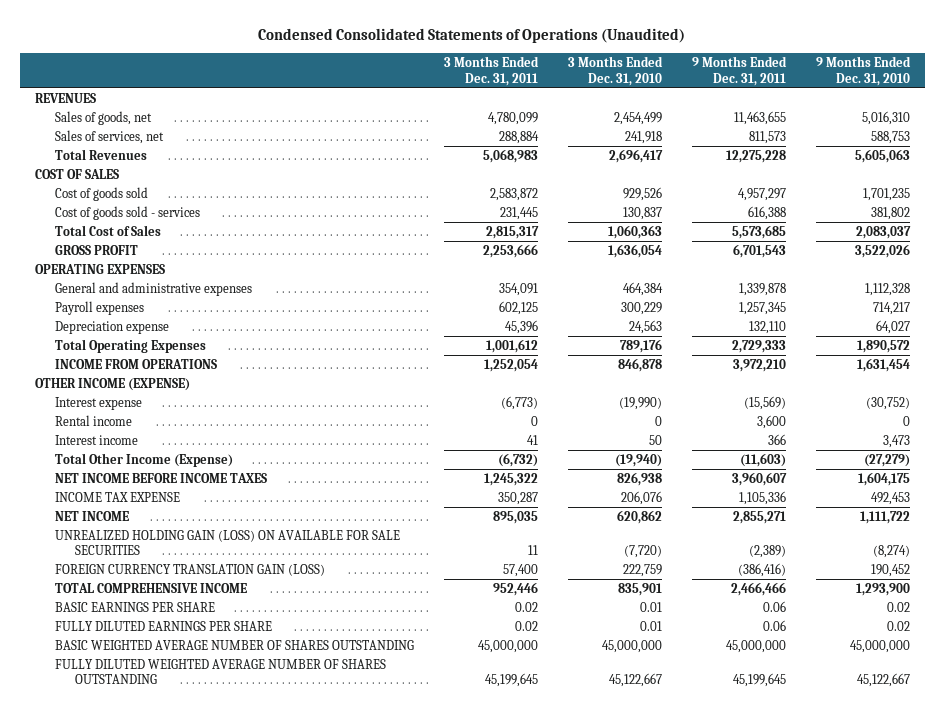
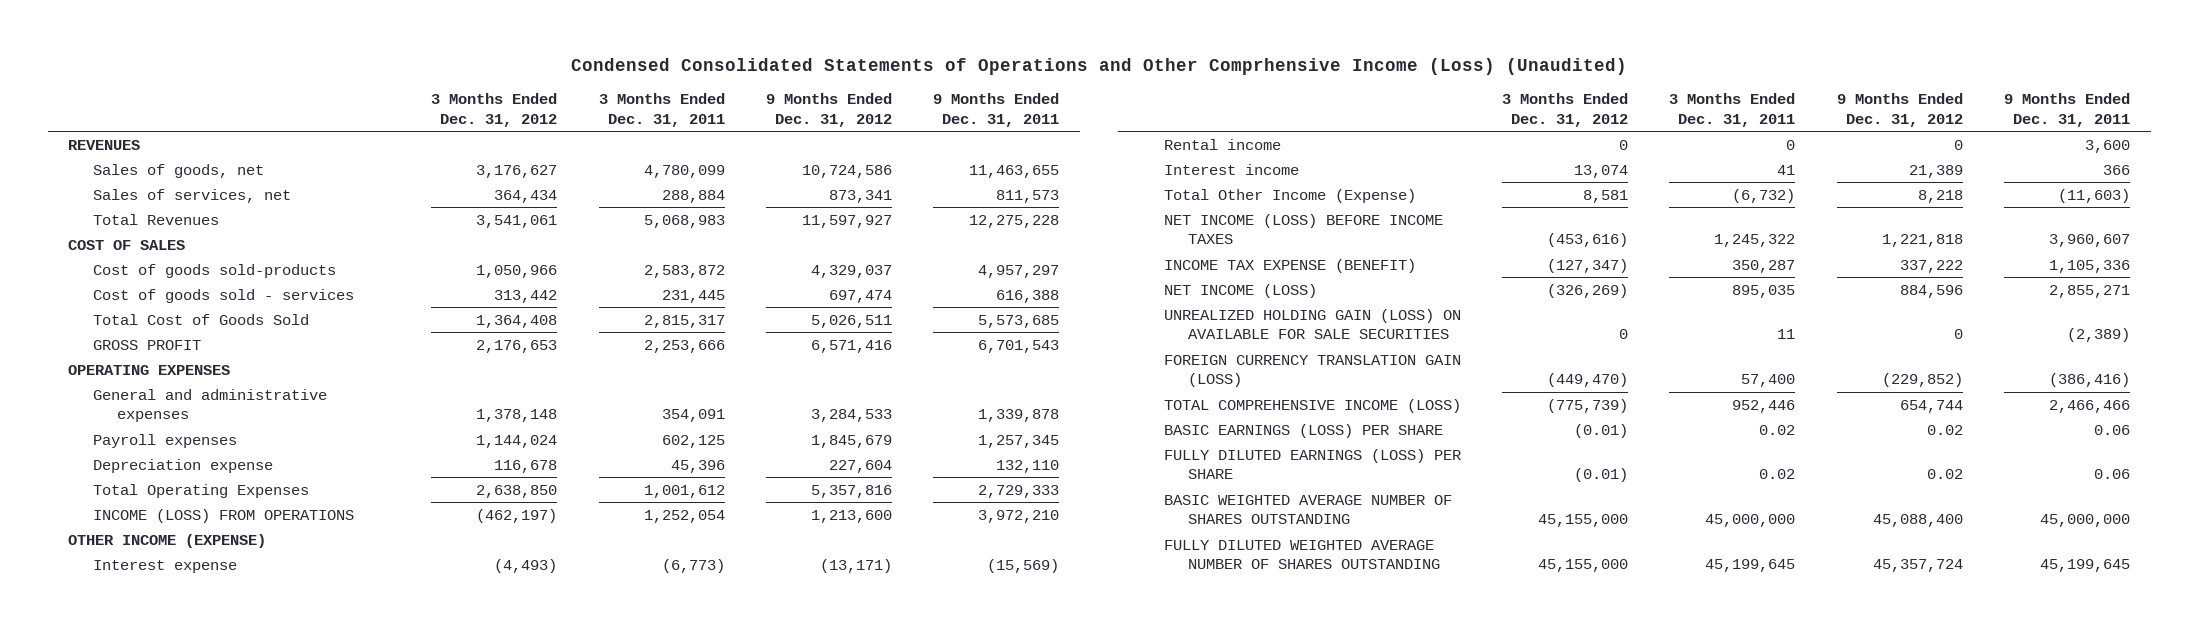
[258,28,686,44] Condensed Consolidated Statements of Operations (Unaudited) -> [571,58,1628,76] Condensed Consolidated Statements of Operations and Other Comprhensive Income (Loss) (Unaudited)
[567,56,663,86] 3 Months Ended Dec. 31, 2010 -> none
[816,56,912,86] 9 Months Ended Dec. 31, 2010 -> none
none -> [431,93,558,127] 3 Months Ended Dec. 31, 2012
none -> [765,93,892,127] 9 Months Ended Dec. 31, 2012
[54,186,148,201] Cost of goods sold -> [92,263,336,278] Cost of goods sold-products
[54,224,161,236] Total Cost of Sales -> [92,313,309,325] Total Cost of Goods Sold
[54,358,217,369] INCOME FROM OPERATIONS -> [92,508,354,523] INCOME (LOSS) FROM OPERATIONS
[54,472,267,483] NET INCOME BEFORE INCOME TAXES -> [1163,213,1443,245] NET INCOME (LOSS) BEFORE INCOME TAXES
[54,491,180,502] INCOME TAX EXPENSE -> [1163,258,1416,273] INCOME TAX EXPENSE (BENEFIT)
[54,510,129,521] NET INCOME -> [1163,283,1317,298] NET INCOME (LOSS)
[54,582,247,593] TOTAL COMPREHENSIVE INCOME -> [1163,398,1461,413] TOTAL COMPREHENSIVE INCOME (LOSS)
[54,601,215,612] BASIC EARNINGS PER SHARE -> [1163,423,1443,438] BASIC EARNINGS (LOSS) PER SHARE
[54,620,272,631] FULLY DILUTED EARNINGS PER SHARE -> [1163,448,1461,480] FULLY DILUTED EARNINGS (LOSS) PER SHARE

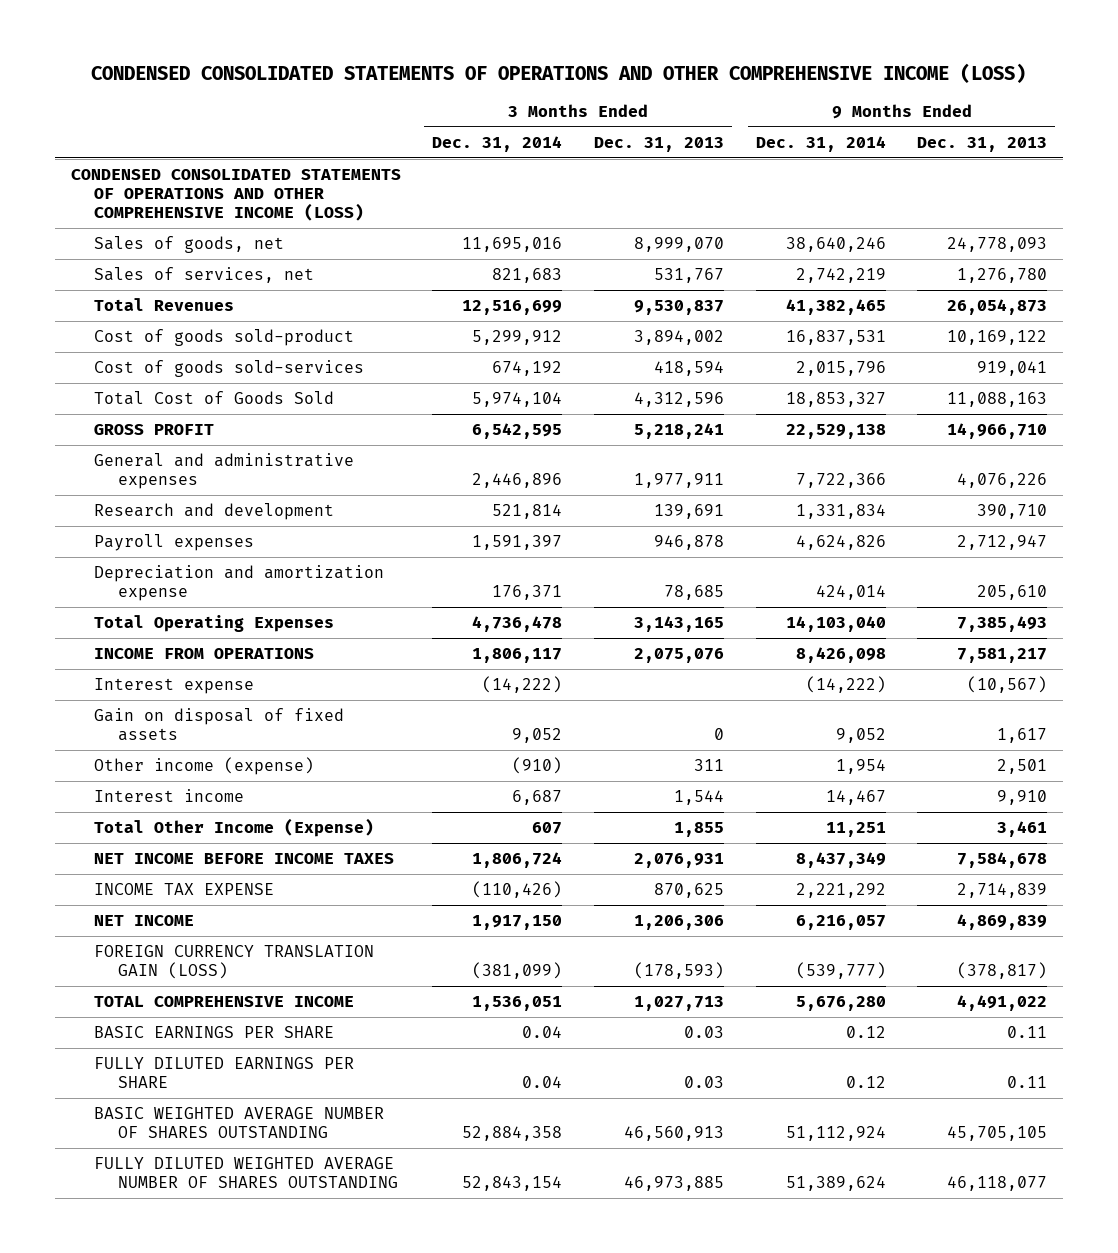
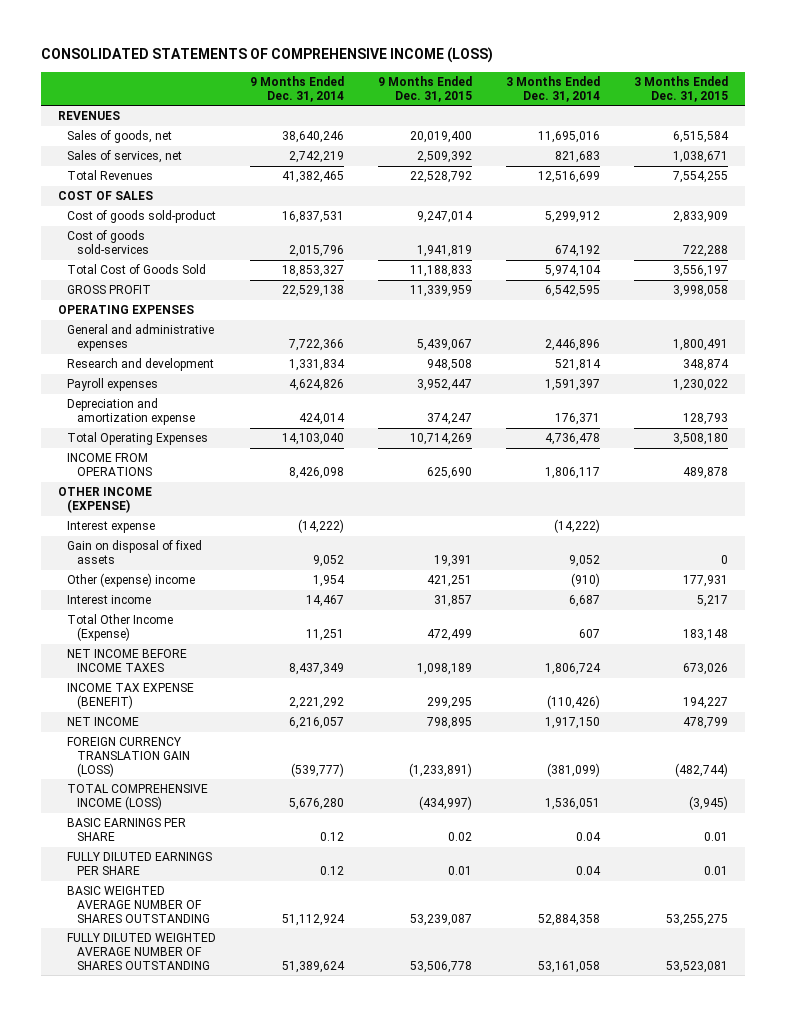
[90,62,1026,83] CONDENSED CONSOLIDATED STATEMENTS OF OPERATIONS AND OTHER COMPREHENSIVE INCOME (LOSS) -> [40,47,493,64] CONSOLIDATED STATEMENTS OF COMPREHENSIVE INCOME (LOSS)
[593,137,724,153] Dec. 31, 2013 -> none
[917,137,1048,153] Dec. 31, 2013 -> none
none -> [378,75,473,102] 9 Months Ended Dec. 31, 2015
none -> [633,75,728,102] 3 Months Ended Dec. 31, 2015
[70,169,401,221] CONDENSED CONSOLIDATED STATEMENTS OF OPERATIONS AND OTHER COMPREHENSIVE INCOME (LOSS) -> none
none -> [57,111,120,121] REVENUES
none -> [57,191,153,201] COST OF SALES
none -> [57,305,194,315] OPERATING EXPENSES
none -> [57,487,152,513] OTHER INCOME (EXPENSE)
[94,757,315,776] Other income (expense) -> [67,573,196,588] Other (expense) income
[94,883,275,896] INCOME TAX EXPENSE -> [67,683,195,709] INCOME TAX EXPENSE (BENEFIT)
[94,996,355,1008] TOTAL COMPREHENSIVE INCOME -> [67,784,209,810] TOTAL COMPREHENSIVE INCOME (LOSS)
[462,1175,563,1191] 52,843,154 -> [537,960,600,973] 53,161,058

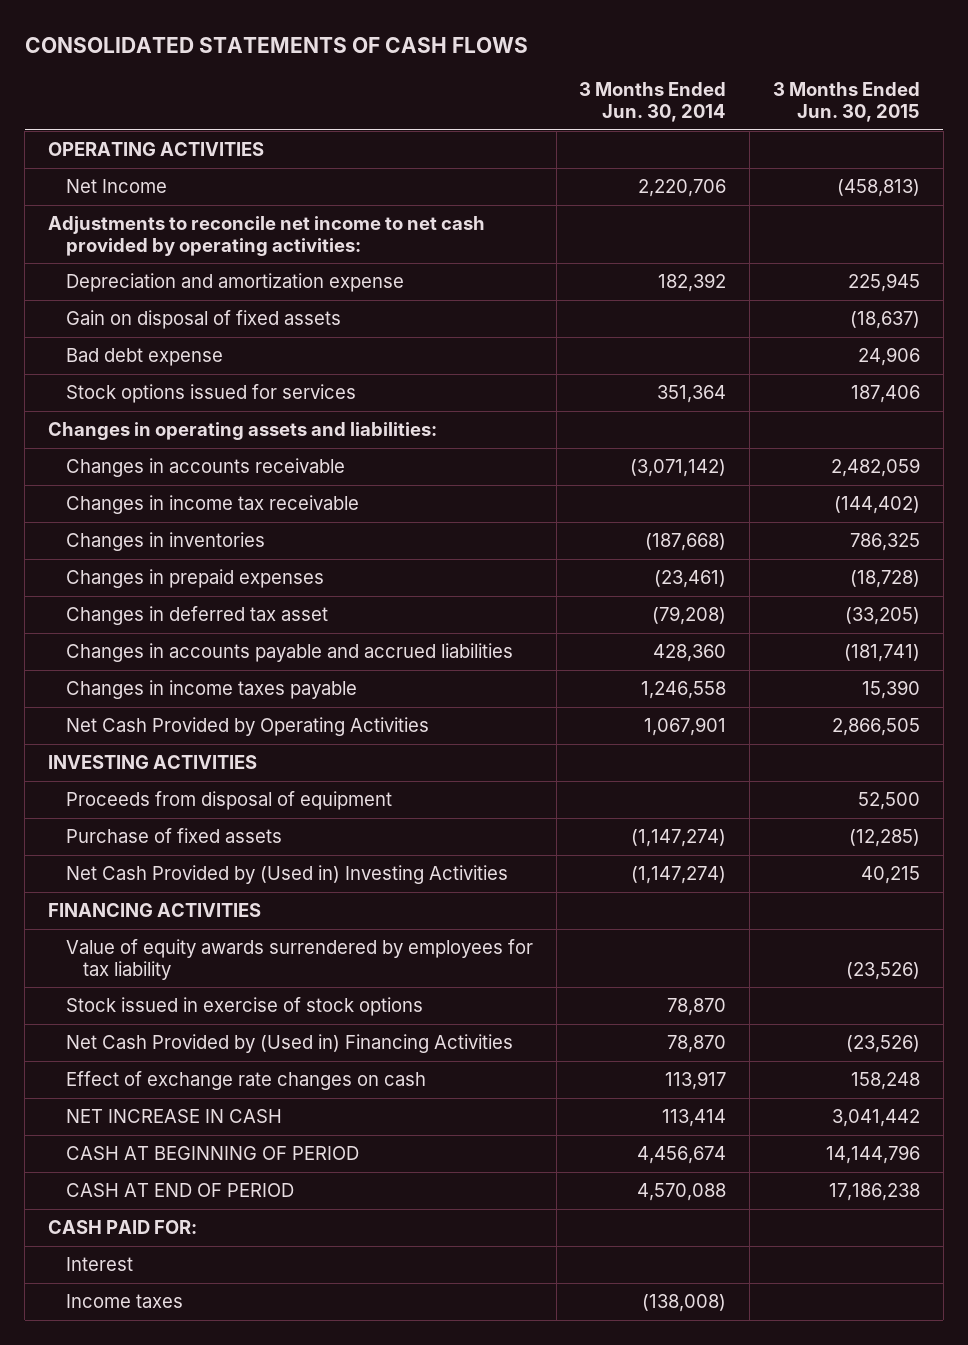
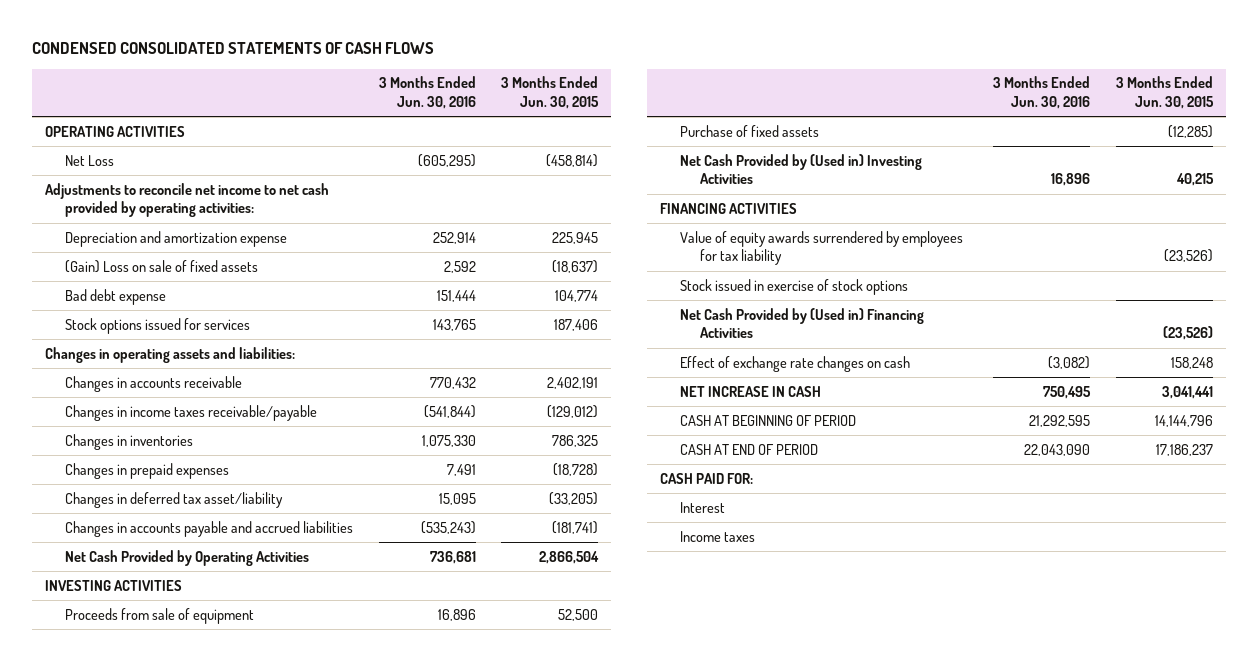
[24,37,528,54] CONSOLIDATED STATEMENTS OF CASH FLOWS -> [31,42,434,55] CONDENSED CONSOLIDATED STATEMENTS OF CASH FLOWS
[579,82,727,123] 3 Months Ended Jun. 30, 2014 -> none
none -> [378,76,476,110] 3 Months Ended Jun. 30, 2016
[65,178,167,193] Net Income -> [64,154,114,166] Net Loss
[837,178,921,197] (458,813) -> [546,153,599,167] (458,814)
[65,309,341,329] Gain on disposal of fixed assets -> [64,259,258,273] (Gain) Loss on sale of fixed assets
[858,346,921,366] 24,906 -> [555,289,599,302] 104,774
[831,457,921,477] 2,482,059 -> [547,376,599,389] 2,402,191
[65,494,359,514] Changes in income tax receivable -> [64,404,317,421] Changes in income taxes receivable/payable
[834,495,921,514] (144,402) -> [547,404,599,418] (129,012)
[65,605,328,625] Changes in deferred tax asset -> [64,491,283,508] Changes in deferred tax asset/liability
[65,679,357,699] Changes in income taxes payable -> none
[832,717,921,736] 2,866,505 -> [539,550,600,564] 2,866,504
[65,790,392,810] Proceeds from disposal of equipment -> [64,607,254,624] Proceeds from sale of equipment
[832,1108,921,1127] 3,041,442 -> [1161,385,1213,399] 3,041,441
[829,1182,921,1201] 17,186,238 -> [1155,443,1213,456] 17,186,237

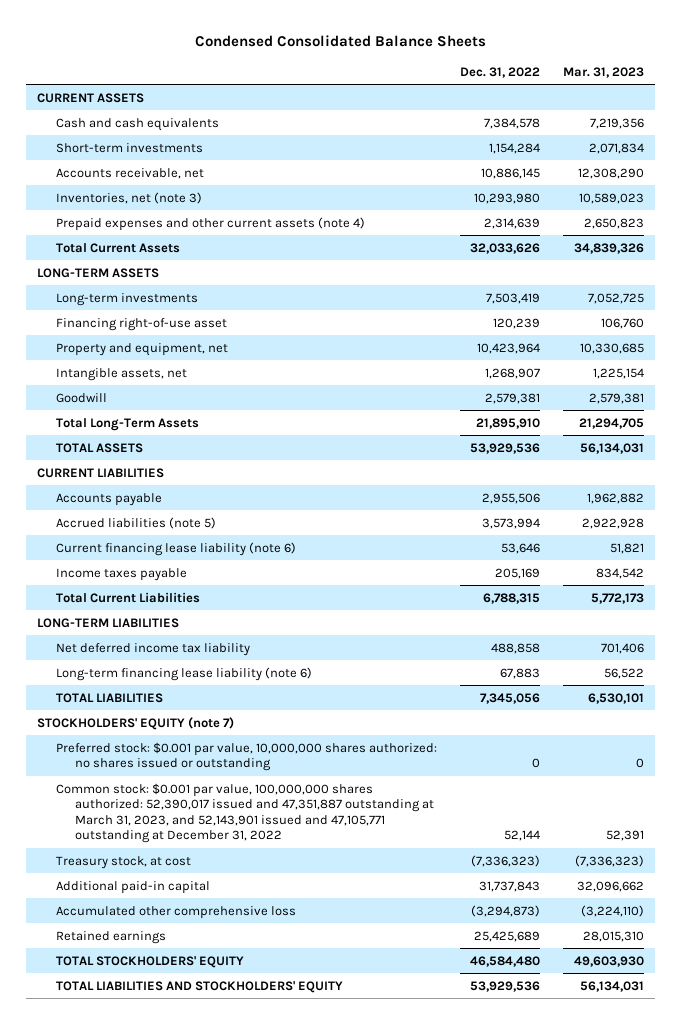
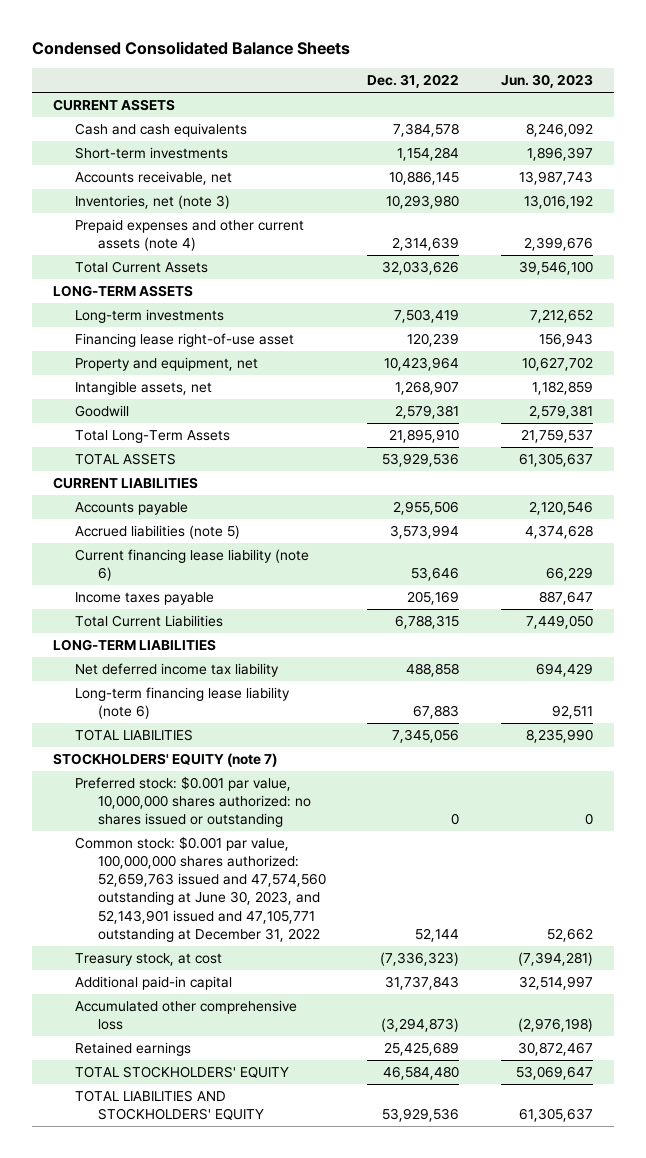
[562,66,644,78] Mar. 31, 2023 -> none
none -> [501,74,594,89] Jun. 30, 2023
[56,317,228,331] Financing right-of-use asset -> [75,333,295,348] Financing lease right-of-use asset
[56,782,435,844] Common stock: $0.001 par value, 100,000,000 shares authorized: 52,390,017 issued and 47,351,887 outstanding at March 31, 2023, and 52,143,901 issued and 47,105,771 outstanding at December 31, 2022 -> [75,836,326,942] Common stock: $0.001 par value, 100,000,000 shares authorized: 52,659,763 issued and 47,574,560 outstanding at June 30, 2023, and 52,143,901 issued and 47,105,771 outstanding at December 31, 2022

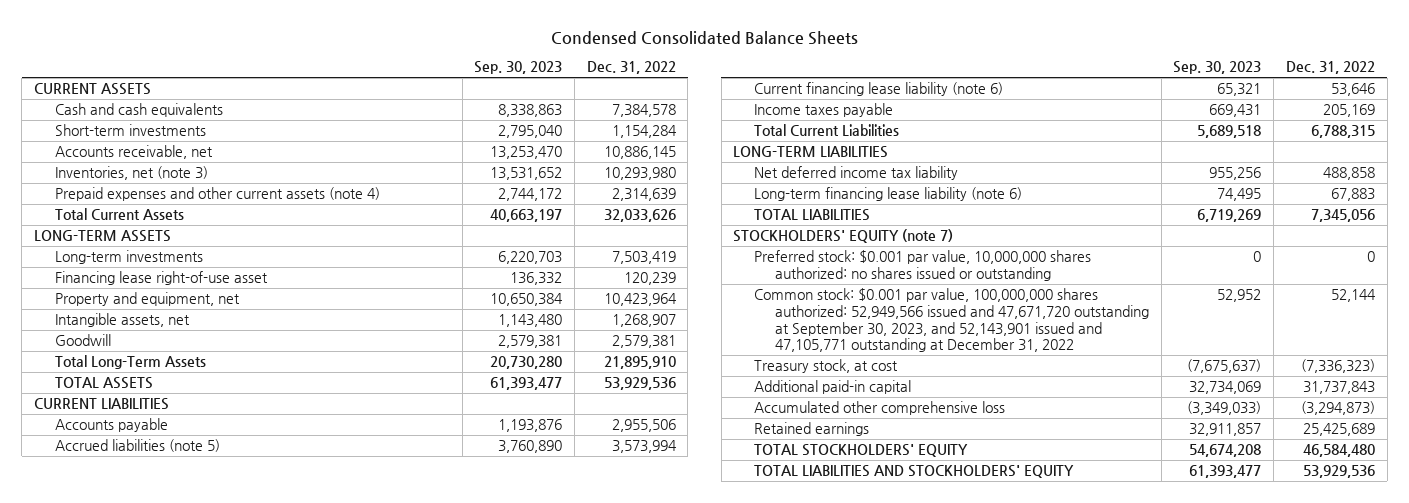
[501,74,594,89] Jun. 30, 2023 -> none
none -> [474,61,563,75] Sep. 30, 2023
[75,836,326,942] Common stock: $0.001 par value, 100,000,000 shares authorized: 52,659,763 issued and 47,574,560 outstanding at June 30, 2023, and 52,143,901 issued and 47,105,771 outstanding at December 31, 2022 -> [754,288,1150,353] Common stock: $0.001 par value, 100,000,000 shares authorized: 52,949,566 issued and 47,671,720 outstanding at September 30, 2023, and 52,143,901 issued and 47,105,771 outstanding at December 31, 2022

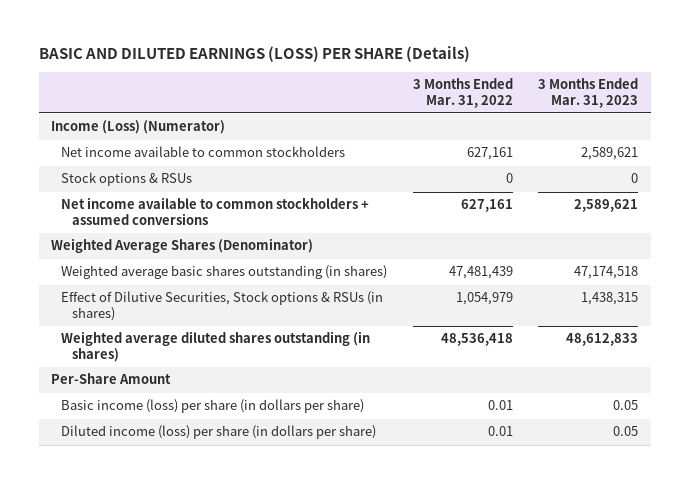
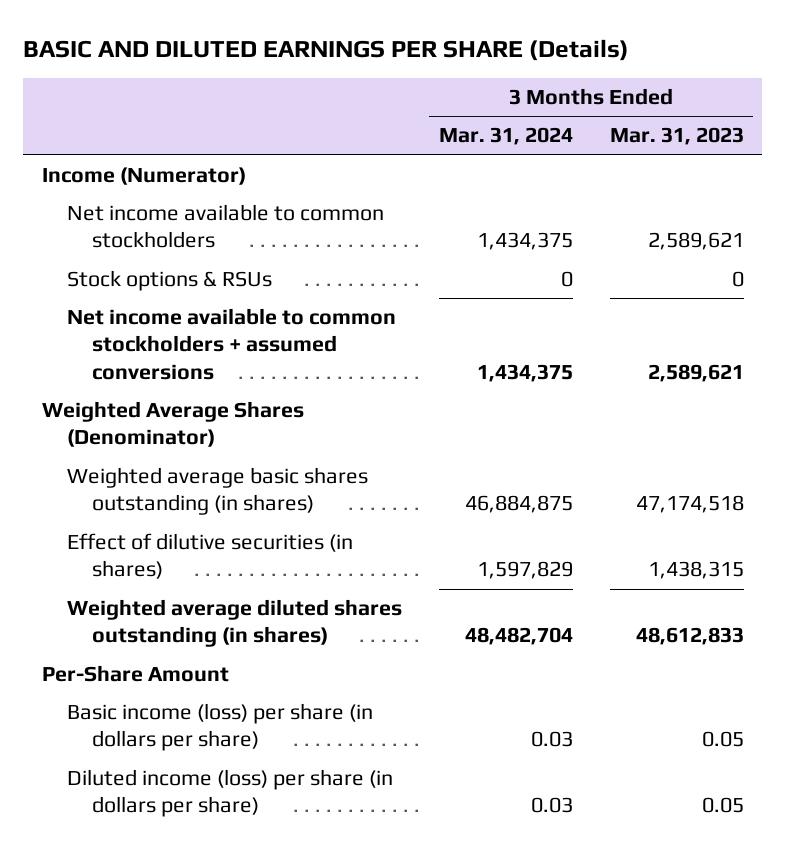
[38,45,470,62] BASIC AND DILUTED EARNINGS (LOSS) PER SHARE (Details) -> [23,38,630,61] BASIC AND DILUTED EARNINGS PER SHARE (Details)
[412,78,513,108] 3 Months Ended Mar. 31, 2022 -> none
none -> [438,127,573,146] Mar. 31, 2024
[51,120,226,135] Income (Loss) (Numerator) -> [41,167,246,186] Income (Numerator)
[61,291,384,321] Effect of Dilutive Securities, Stock options & RSUs (in shares) -> [66,533,353,580] Effect of dilutive securities (in shares)

